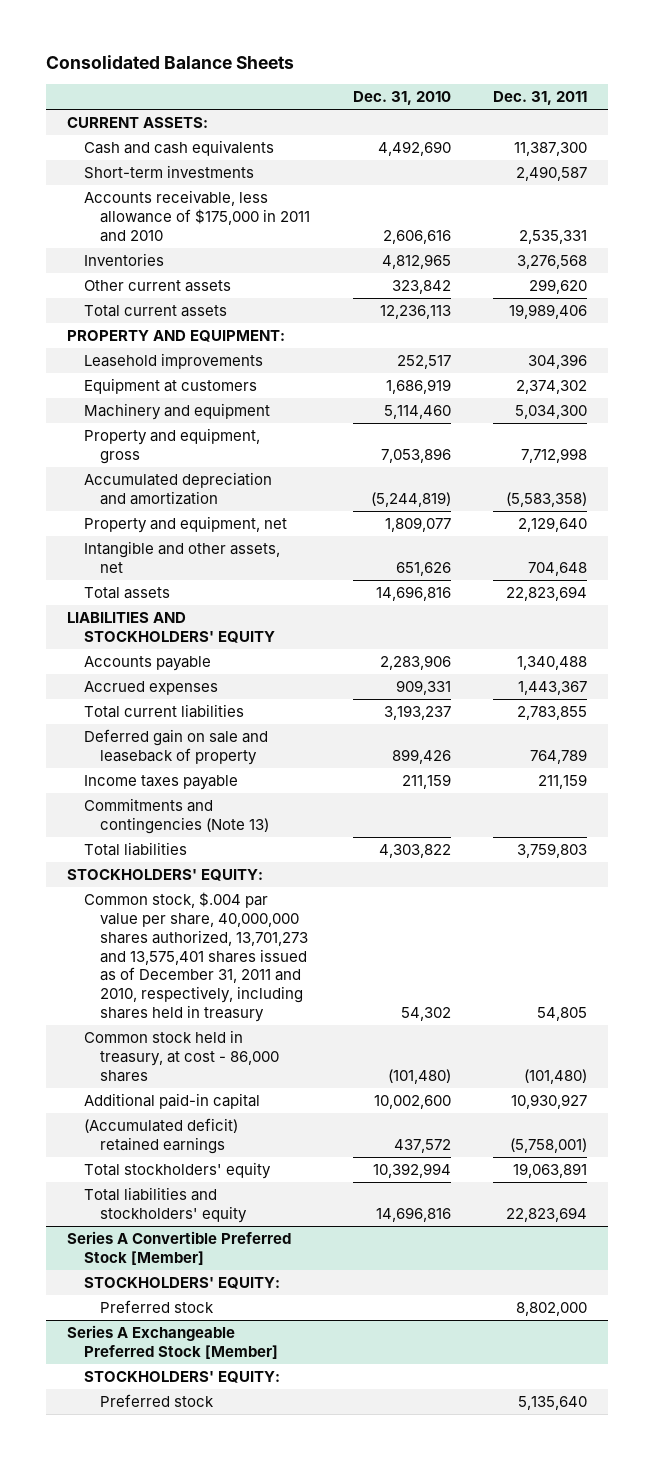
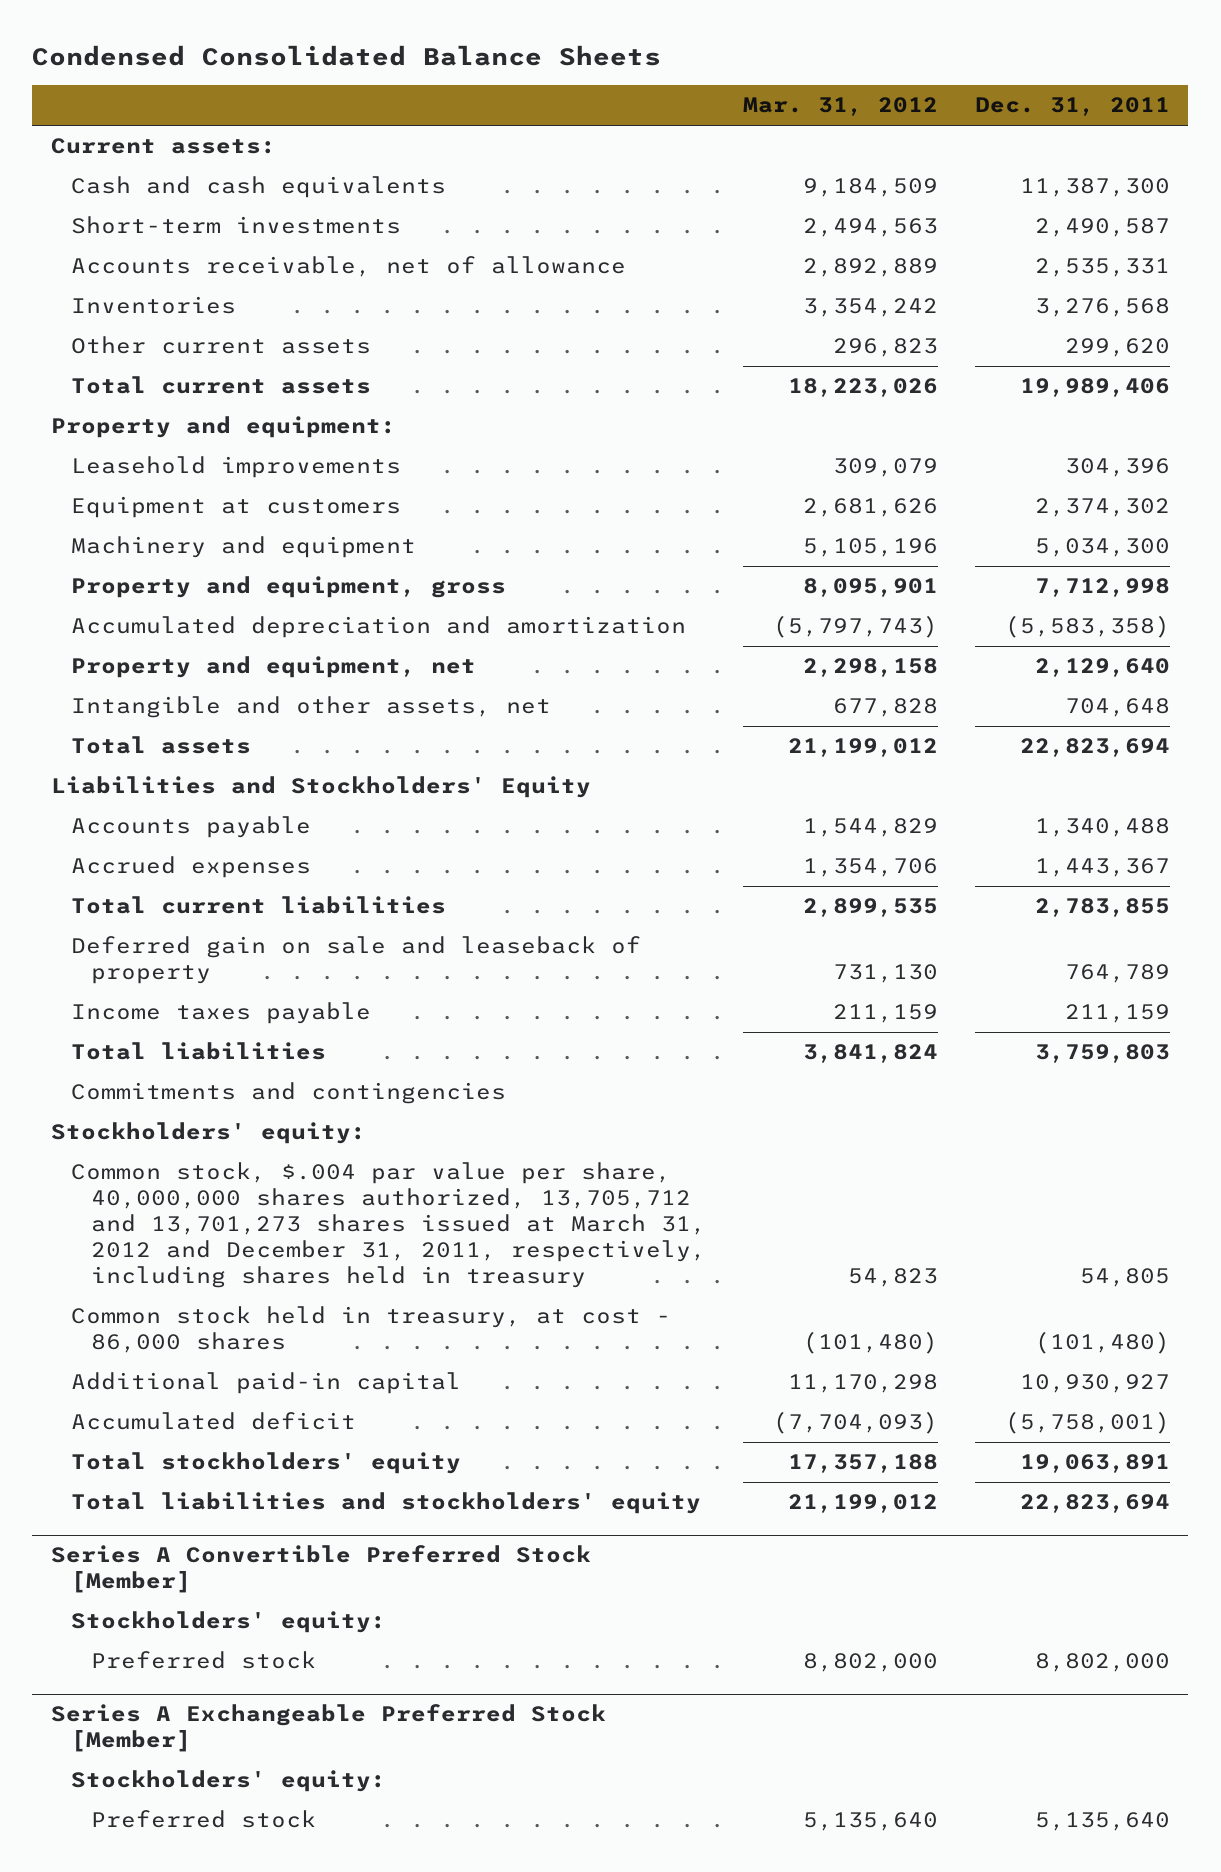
[45,55,294,70] Consolidated Balance Sheets -> [32,44,662,66] Condensed Consolidated Balance Sheets
[352,91,451,106] Dec. 31, 2010 -> none
none -> [743,97,939,117] Mar. 31, 2012
[67,116,209,128] CURRENT ASSETS: -> [50,138,276,155] Current assets:
[83,189,311,242] Accounts receivable, less allowance of $175,000 in 2011 and 2010 -> [71,256,627,278] Accounts receivable, net of allowance
[67,329,286,342] PROPERTY AND EQUIPMENT: -> [50,416,396,439] Property and equipment:
[67,611,275,643] LIABILITIES AND STOCKHOLDERS' EQUITY -> [50,776,591,799] Liabilities and Stockholders' Equity
[83,797,270,834] Commitments and contingencies (Note 13) -> none
none -> [71,1082,507,1105] Commitments and contingencies
[67,868,264,881] STOCKHOLDERS' EQUITY: -> [50,1122,366,1145] Stockholders' equity:
[83,891,309,1023] Common stock, $.004 par value per share, 40,000,000 shares authorized, 13,701,273 and 13,575,401 shares issued as of December 31, 2011 and 2010, respectively, including shares held in treasury -> [71,1162,707,1289] Common stock, $.004 par value per share, 40,000,000 shares authorized, 13,705,712 and 13,701,273 shares issued at March 31, 2012 and December 31, 2011, respectively, including shares held in treasury
[83,1117,238,1154] (Accumulated deficit) retained earnings -> [71,1412,357,1431] Accumulated deficit
[83,1276,280,1289] STOCKHOLDERS' EQUITY: -> [71,1611,387,1634] Stockholders' equity:
[83,1370,280,1383] STOCKHOLDERS' EQUITY: -> [71,1770,387,1793] Stockholders' equity:

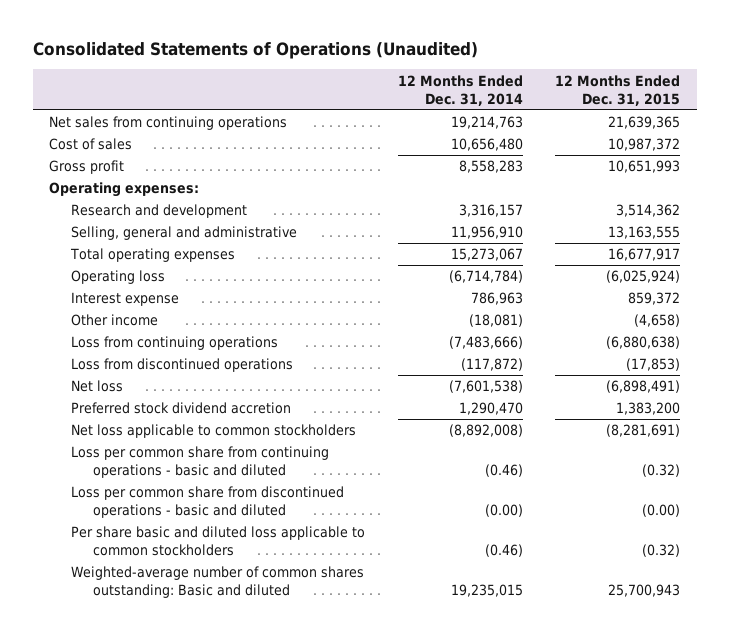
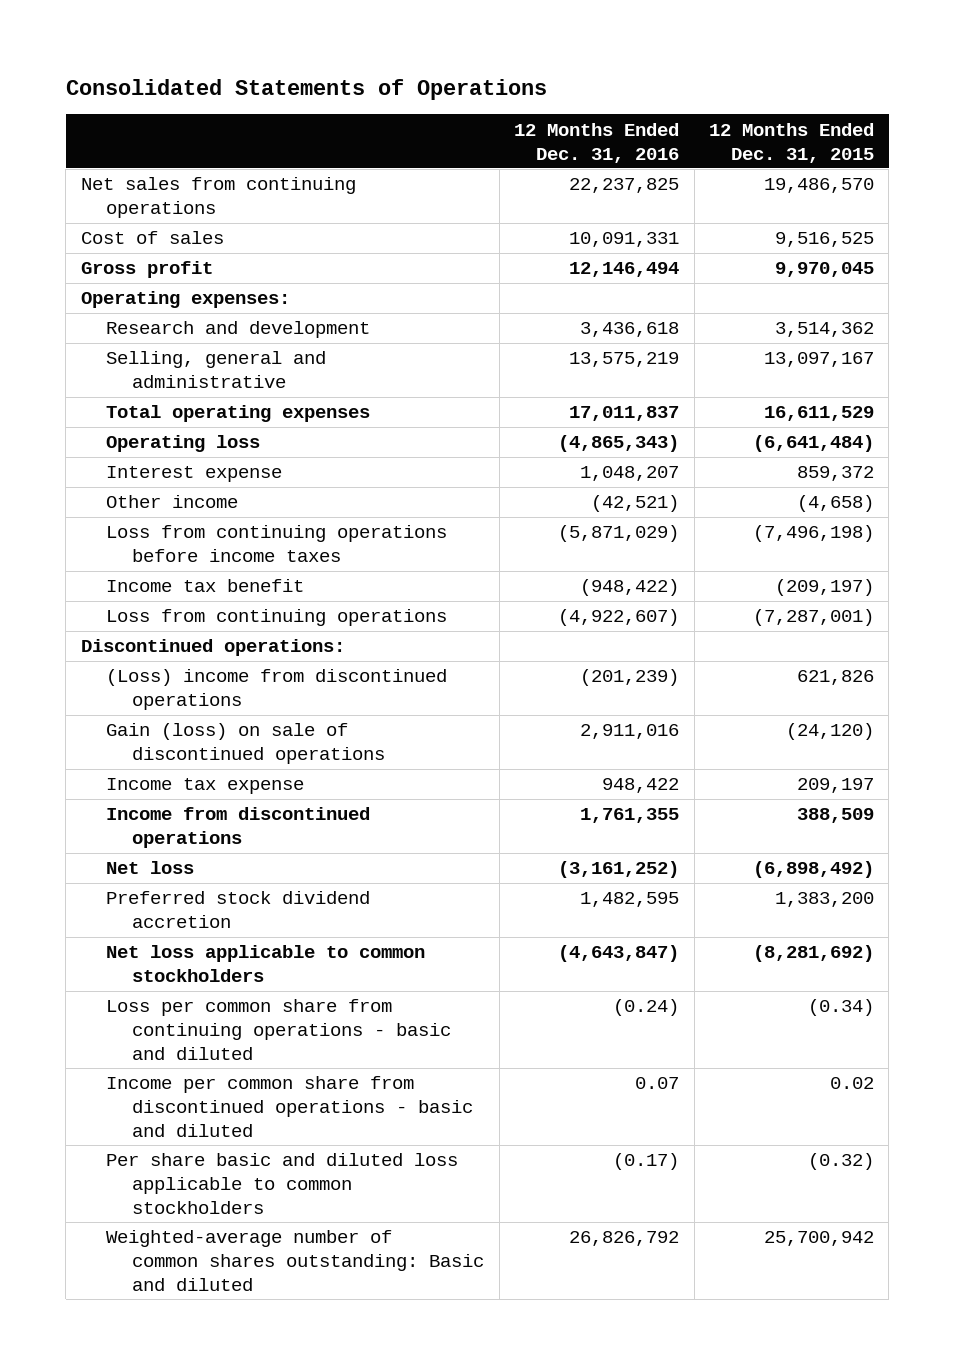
[33,42,479,60] Consolidated Statements of Operations (Unaudited) -> [65,79,547,101] Consolidated Statements of Operations
[397,74,523,106] 12 Months Ended Dec. 31, 2014 -> none
none -> [514,122,680,163] 12 Months Ended Dec. 31, 2016
[608,116,681,130] 21,639,365 -> [763,178,874,194] 19,486,570
[608,138,681,152] 10,987,372 -> [774,232,874,248] 9,516,525
[608,160,681,174] 10,651,993 -> [774,262,874,278] 9,970,045
[608,226,681,240] 13,163,555 -> [763,352,874,368] 13,097,167
[608,248,681,262] 16,677,917 -> [763,406,874,422] 16,611,529
[606,270,681,284] (6,025,924) -> [752,435,874,453] (6,641,484)
none -> [106,525,448,563] Loss from continuing operations before income taxes
none -> [106,579,305,593] Income tax benefit
[606,336,681,350] (6,880,638) -> [752,609,874,627] (7,287,001)
none -> [80,639,345,657] Discontinued operations:
[71,358,294,373] Loss from discontinued operations -> [106,669,448,711] (Loss) income from discontinued operations
[626,358,681,372] (17,853) -> [796,670,874,686] 621,826
none -> [106,723,386,765] Gain (loss) on sale of discontinued operations
none -> [106,778,305,795] Income tax expense
none -> [106,807,371,849] Income from discontinued operations
[606,380,681,394] (6,898,491) -> [752,861,874,879] (6,898,492)
[606,424,681,438] (8,281,691) -> [752,945,874,963] (8,281,692)
[642,464,681,478] (0.32) -> [807,999,874,1017] (0.34)
[71,486,345,519] Loss per common share from discontinued operations - basic and diluted -> [106,1076,474,1138] Income per common share from discontinued operations - basic and diluted
[642,504,681,518] (0.00) -> [829,1077,874,1090] 0.02
[608,584,681,598] 25,700,943 -> [763,1231,874,1247] 25,700,942

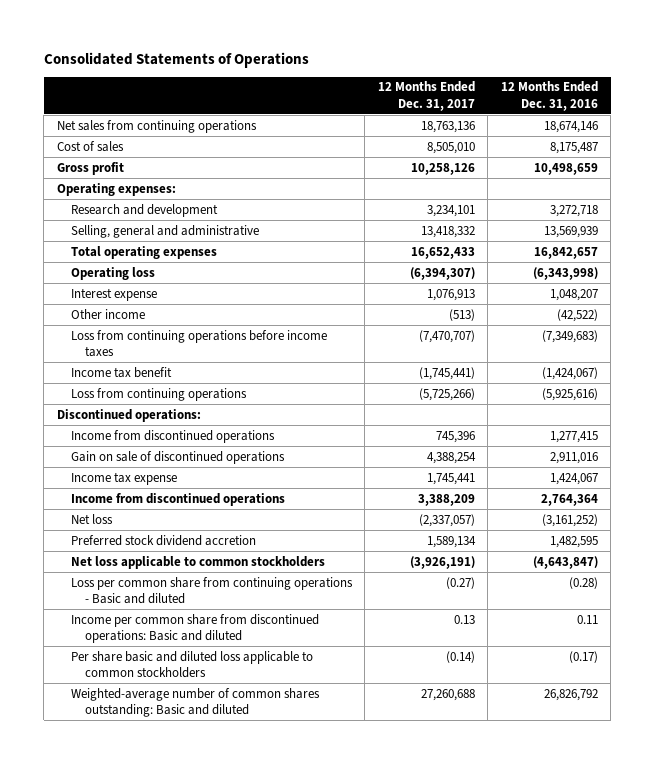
[708,122,874,163] 12 Months Ended Dec. 31, 2015 -> none
none -> [377,81,475,111] 12 Months Ended Dec. 31, 2017
[569,178,680,194] 22,237,825 -> [543,120,598,133] 18,674,146
[569,232,680,248] 10,091,331 -> [549,141,598,154] 8,175,487
[569,262,680,278] 12,146,494 -> [533,162,598,175] 10,498,659
[580,322,680,338] 3,436,618 -> [549,204,598,217] 3,272,718
[569,352,680,368] 13,575,219 -> [543,225,598,238] 13,569,939
[569,406,680,422] 17,011,837 -> [533,246,598,259] 16,842,657
[558,435,680,453] (4,865,343) -> [532,266,598,280] (6,343,998)
[591,495,680,513] (42,521) -> [556,308,598,322] (42,522)
[558,525,680,543] (5,871,029) -> [541,329,598,343] (7,349,683)
[580,579,680,597] (948,422) -> [541,366,598,380] (1,424,067)
[558,609,680,627] (4,922,607) -> [541,387,598,401] (5,925,616)
[106,669,448,711] (Loss) income from discontinued operations -> [70,429,275,443] Income from discontinued operations
[580,669,680,687] (201,239) -> [549,430,598,443] 1,277,415
[106,723,386,765] Gain (loss) on sale of discontinued operations -> [70,450,285,464] Gain on sale of discontinued operations
[602,778,680,794] 948,422 -> [549,472,598,485] 1,424,067
[580,808,680,824] 1,761,355 -> [540,493,598,506] 2,764,364
[106,999,452,1061] Loss per common share from continuing operations - basic and diluted -> [70,576,353,605] Loss per common share from continuing operations - Basic and diluted
[613,999,680,1017] (0.24) -> [568,576,598,589] (0.28)
[106,1076,474,1138] Income per common share from discontinued operations - basic and diluted -> [70,613,319,644] Income per common share from discontinued operations: Basic and diluted
[635,1077,680,1090] 0.07 -> [576,614,598,624] 0.11

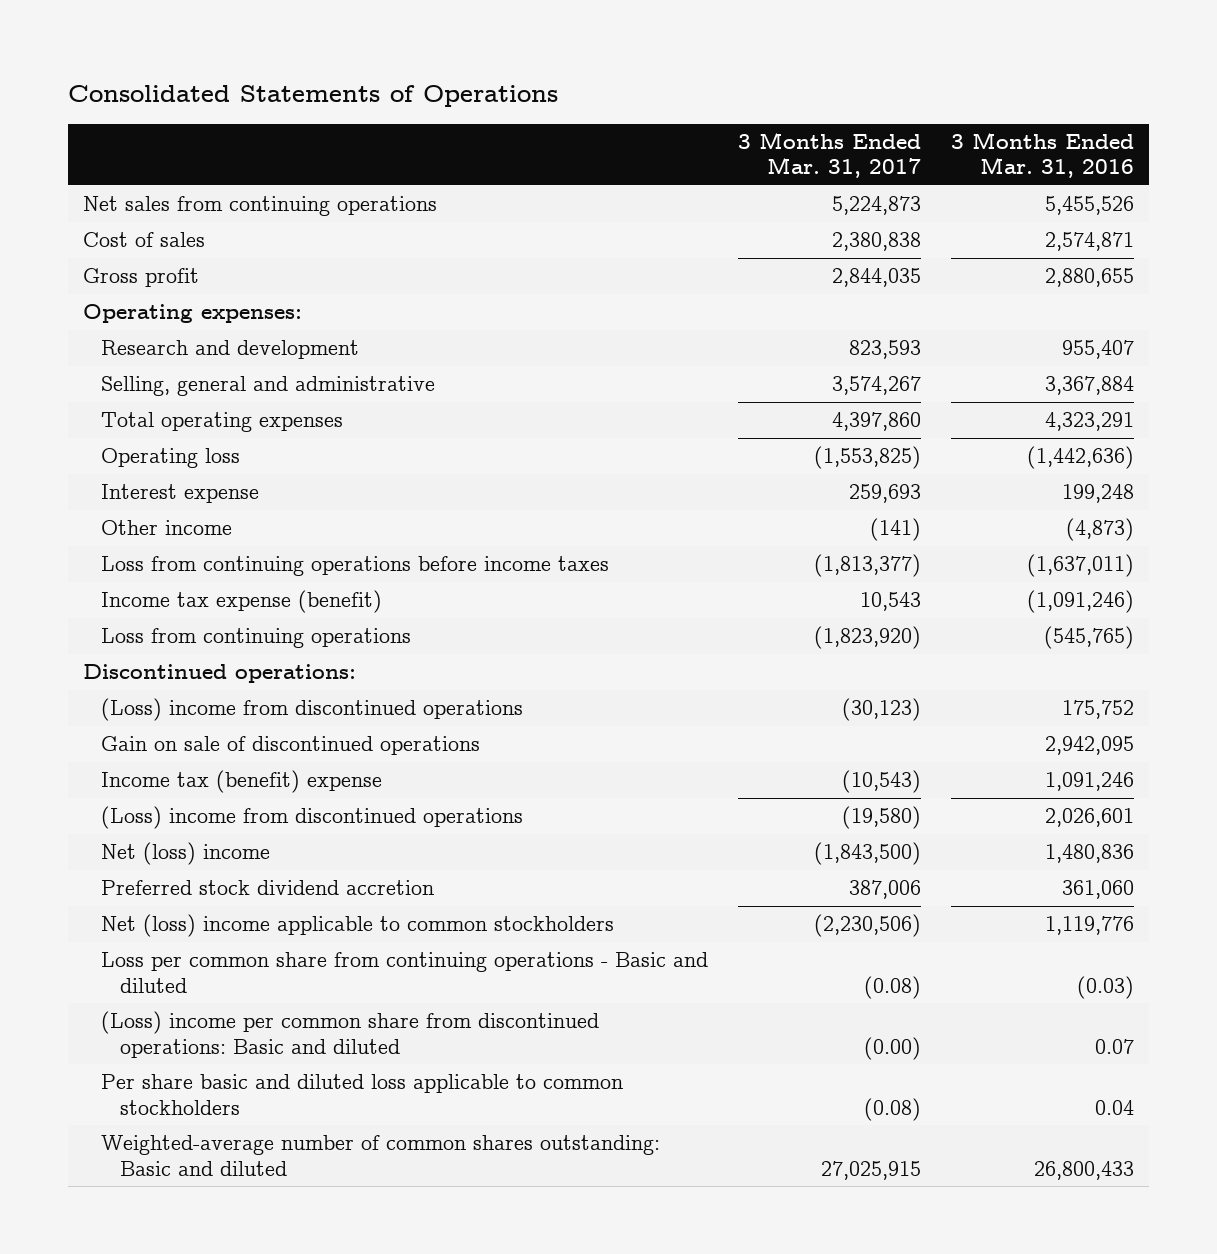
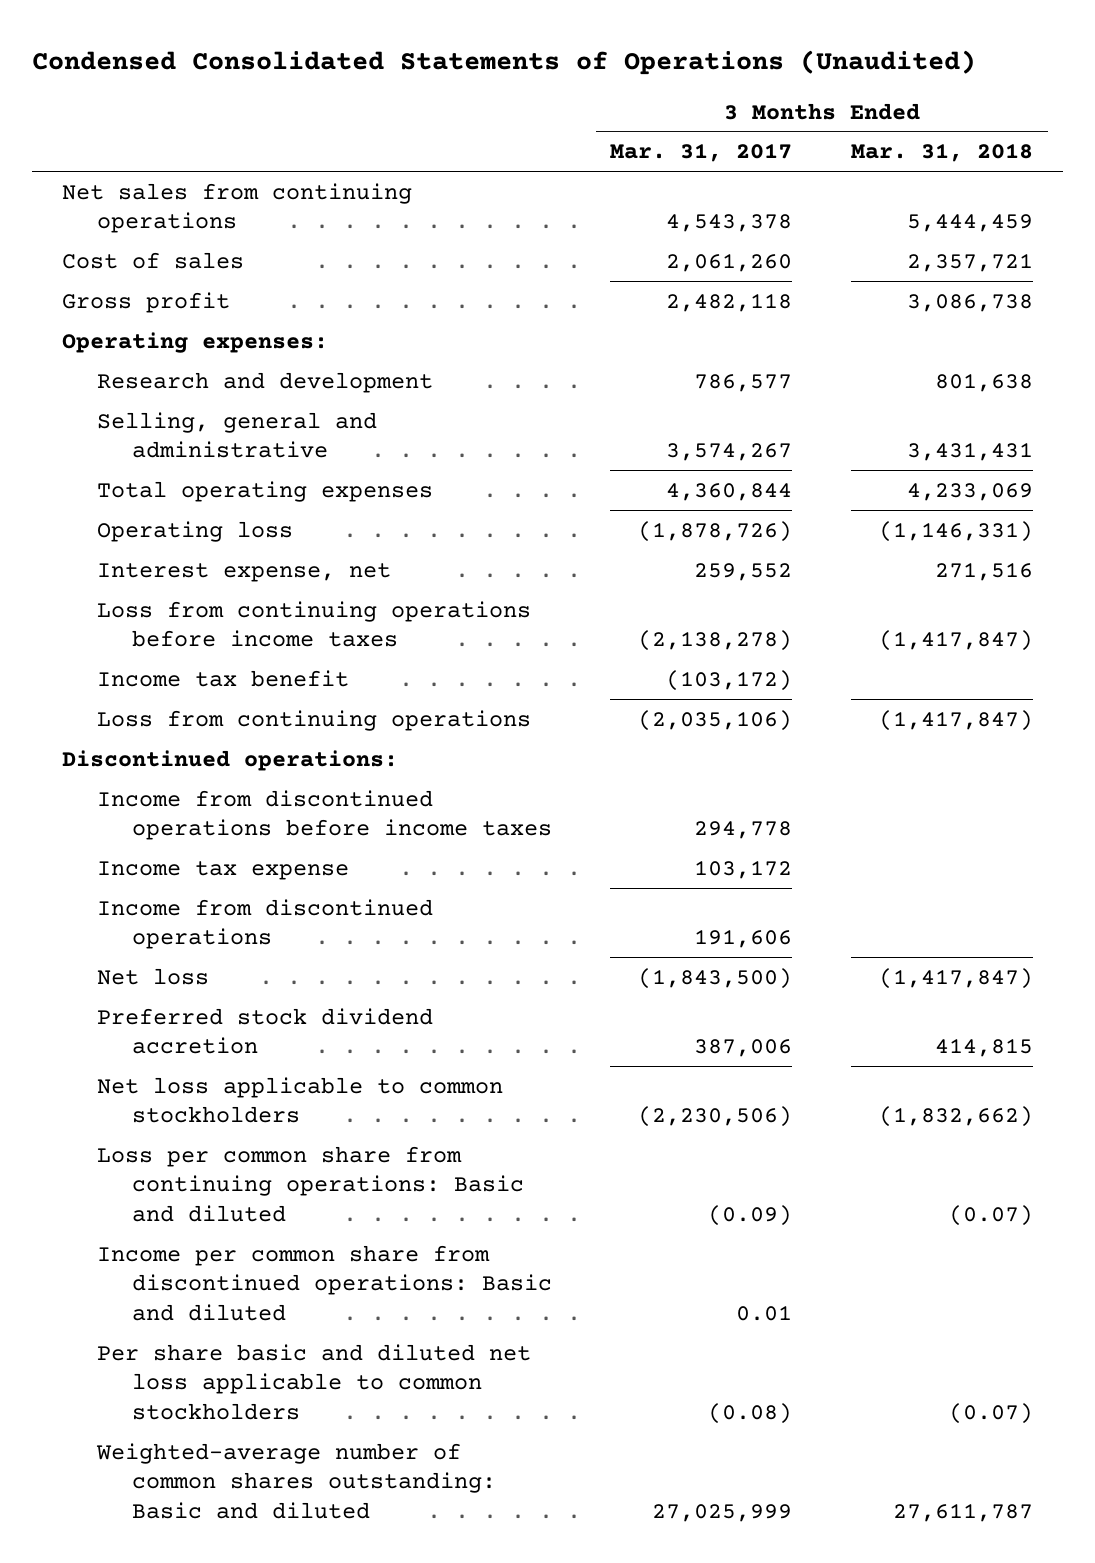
[68,84,559,107] Consolidated Statements of Operations -> [32,49,977,75] Condensed Consolidated Statements of Operations (Unaudited)
[951,132,1135,179] 3 Months Ended Mar. 31, 2016 -> none
none -> [851,143,1034,163] Mar. 31, 2018
[832,196,922,216] 5,224,873 -> [666,214,793,233] 4,543,378
[832,232,922,252] 2,380,838 -> [666,252,793,272] 2,061,260
[832,268,922,288] 2,844,035 -> [666,292,793,312] 2,482,118
[849,340,922,360] 823,593 -> [694,373,793,392] 786,577
[101,520,233,536] Other income -> none
[832,412,922,432] 4,397,860 -> [666,482,793,501] 4,360,844
[814,446,922,470] (1,553,825) -> [638,520,793,542] (1,878,726)
[101,484,260,504] Interest expense -> [96,562,391,582] Interest expense, net
[849,484,922,504] 259,693 -> [694,562,793,581] 259,552
[814,554,922,578] (1,813,377) -> [638,630,793,652] (2,138,278)
[101,590,383,614] Income tax expense (benefit) -> [96,669,349,687] Income tax benefit
[860,592,922,612] 10,543 -> [666,669,793,691] (103,172)
[814,626,922,650] (1,823,920) -> [638,709,793,731] (2,035,106)
[101,736,481,756] Gain on sale of discontinued operations -> none
[101,698,524,722] (Loss) income from discontinued operations -> [96,789,552,841] Income from discontinued operations before income taxes
[842,698,922,722] (30,123) -> [694,821,793,840] 294,778
[101,770,383,794] Income tax (benefit) expense -> [96,860,349,880] Income tax expense
[842,770,922,794] (10,543) -> [694,859,793,879] 103,172
[101,806,524,830] (Loss) income from discontinued operations -> [96,898,433,950] Income from discontinued operations
[842,806,922,830] (19,580) -> [694,929,793,949] 191,606
[101,842,271,866] Net (loss) income -> [96,967,209,985] Net loss
[101,914,615,938] Net (loss) income applicable to common stockholders -> [96,1076,503,1124] Net loss applicable to common stockholders
[101,952,709,993] Loss per common share from continuing operations - Basic and diluted -> [96,1145,524,1223] Loss per common share from continuing operations: Basic and diluted
[864,975,922,999] (0.08) -> [708,1205,793,1227] (0.09)
[101,1011,600,1058] (Loss) income per common share from discontinued operations: Basic and diluted -> [96,1244,552,1322] Income per common share from discontinued operations: Basic and diluted
[864,1036,922,1060] (0.00) -> [736,1305,793,1322] 0.01
[101,1074,624,1115] Per share basic and diluted loss applicable to common stockholders -> [96,1343,531,1421] Per share basic and diluted net loss applicable to common stockholders
[821,1160,922,1180] 27,025,915 -> [652,1504,793,1523] 27,025,999

